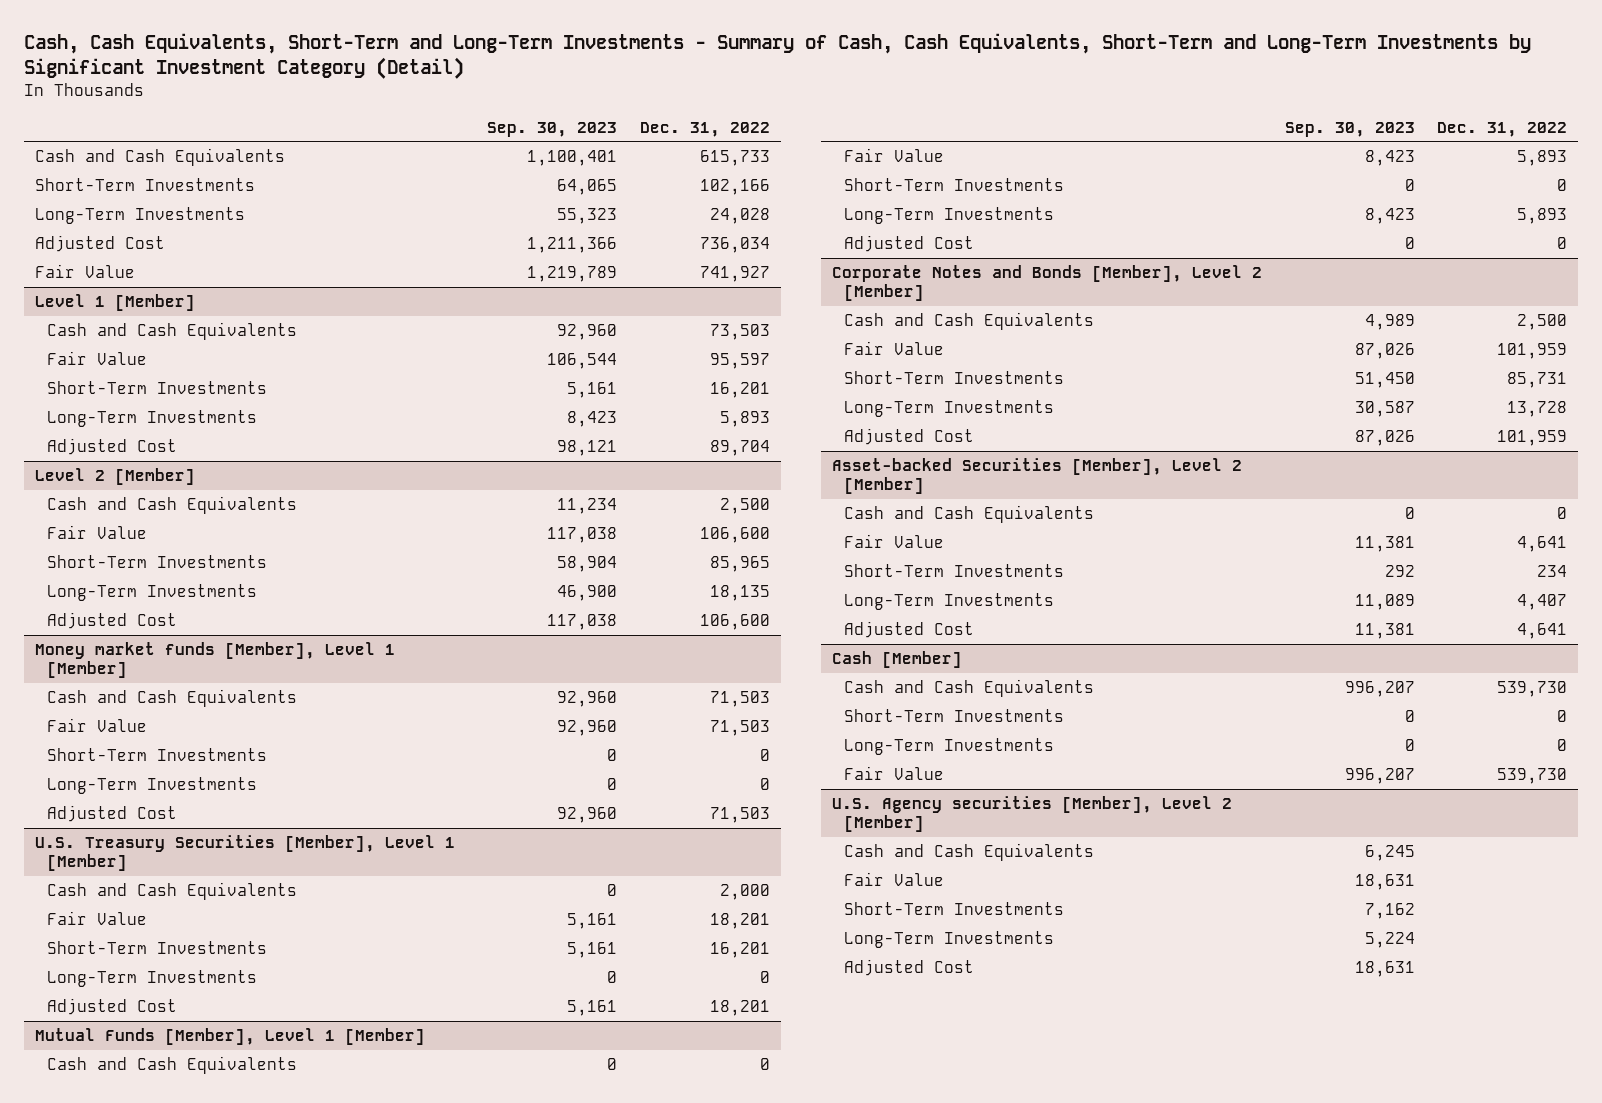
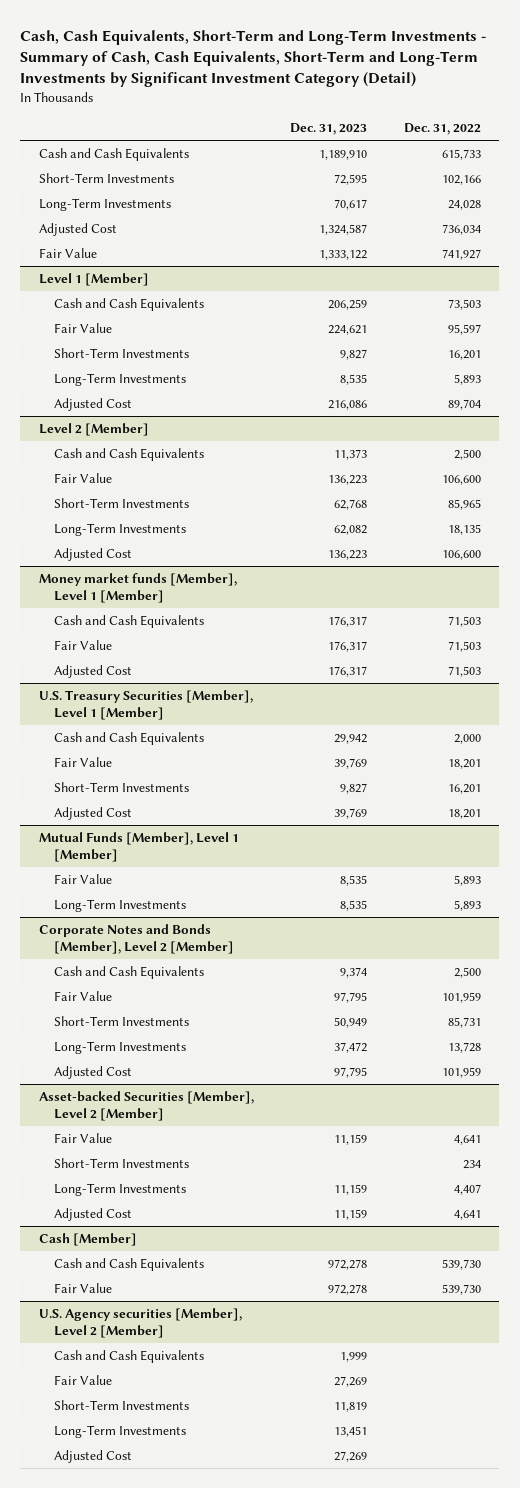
[487,121,618,137] Sep. 30, 2023 -> none
none -> [290,122,368,135] Dec. 31, 2023
[46,748,267,762] Short-Term Investments -> none
[46,777,257,795] Long-Term Investments -> none
[46,970,257,988] Long-Term Investments -> none
[46,1056,297,1075] Cash and Cash Equivalents -> none
[844,178,1065,192] Short-Term Investments -> none
[844,235,975,253] Adjusted Cost -> none
[844,505,1095,524] Cash and Cash Equivalents -> none
[844,709,1065,723] Short-Term Investments -> none
[844,738,1055,756] Long-Term Investments -> none

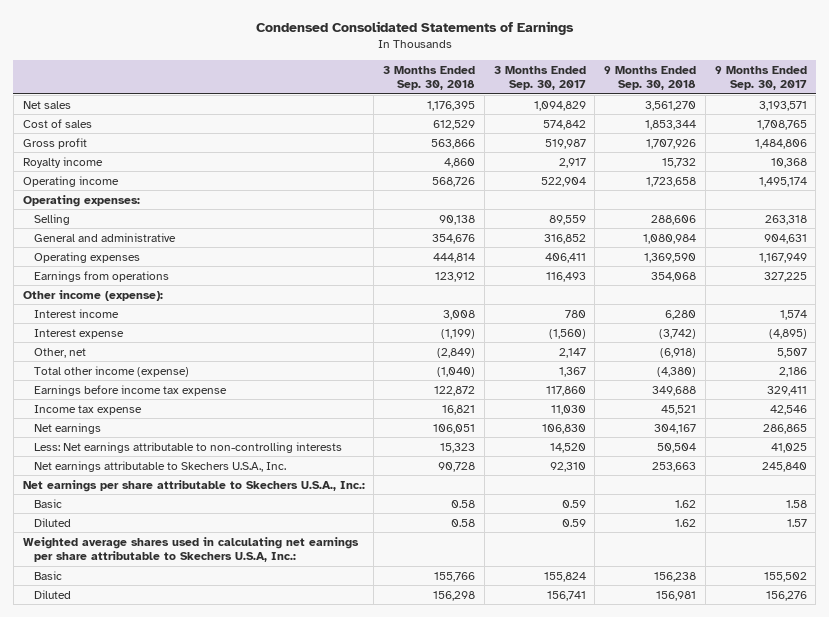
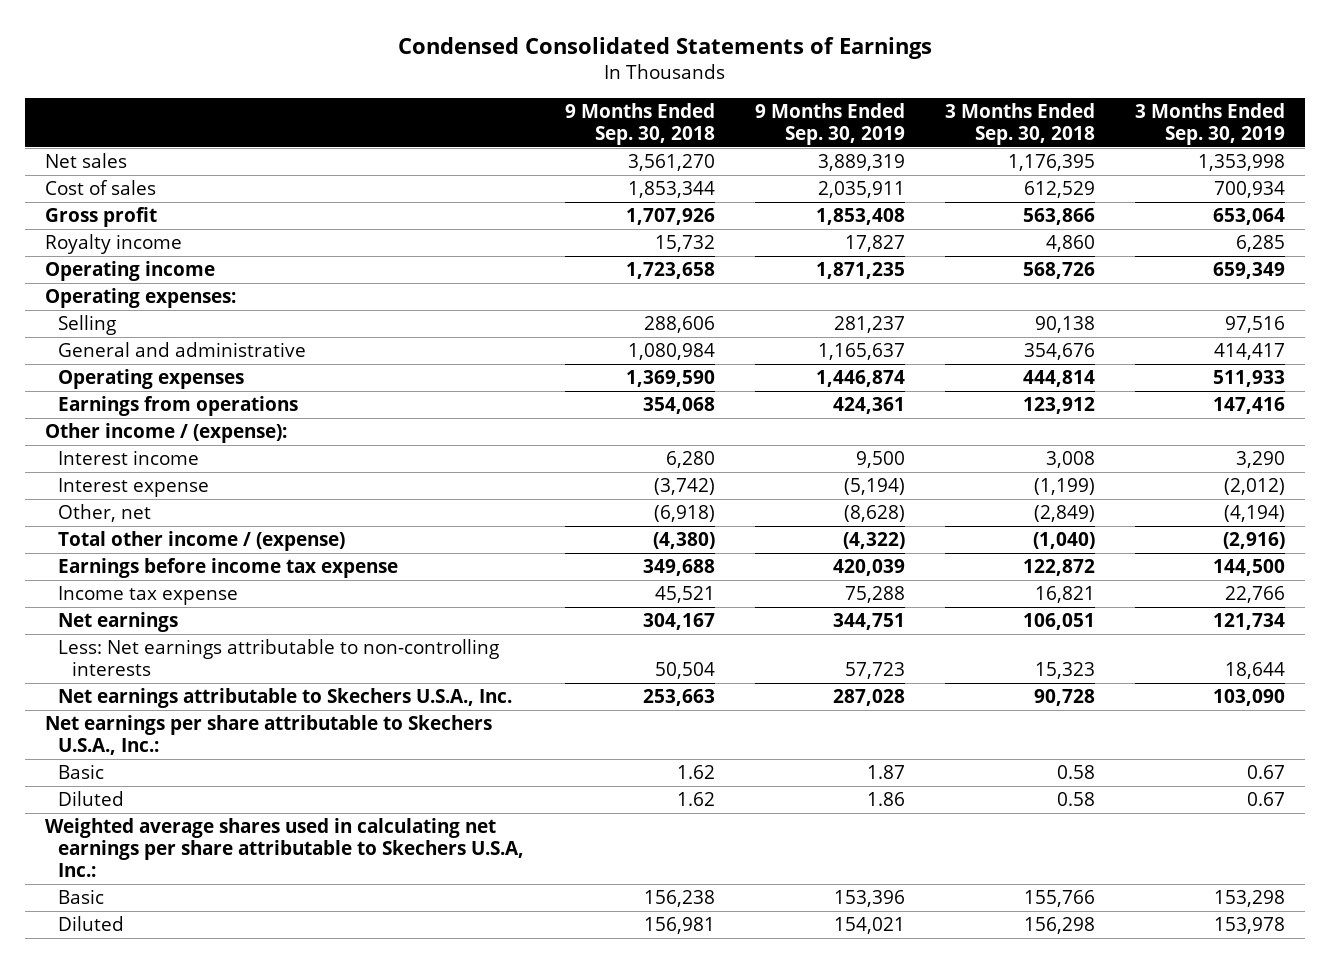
[493,65,586,91] 3 Months Ended Sep. 30, 2017 -> none
[714,65,807,91] 9 Months Ended Sep. 30, 2017 -> none
none -> [754,102,905,145] 9 Months Ended Sep. 30, 2019
none -> [1134,102,1285,145] 3 Months Ended Sep. 30, 2019
[22,289,163,301] Other income (expense): -> [45,423,288,444] Other income / (expense):
[33,365,189,377] Total other income (expense) -> [58,531,346,552] Total other income / (expense)

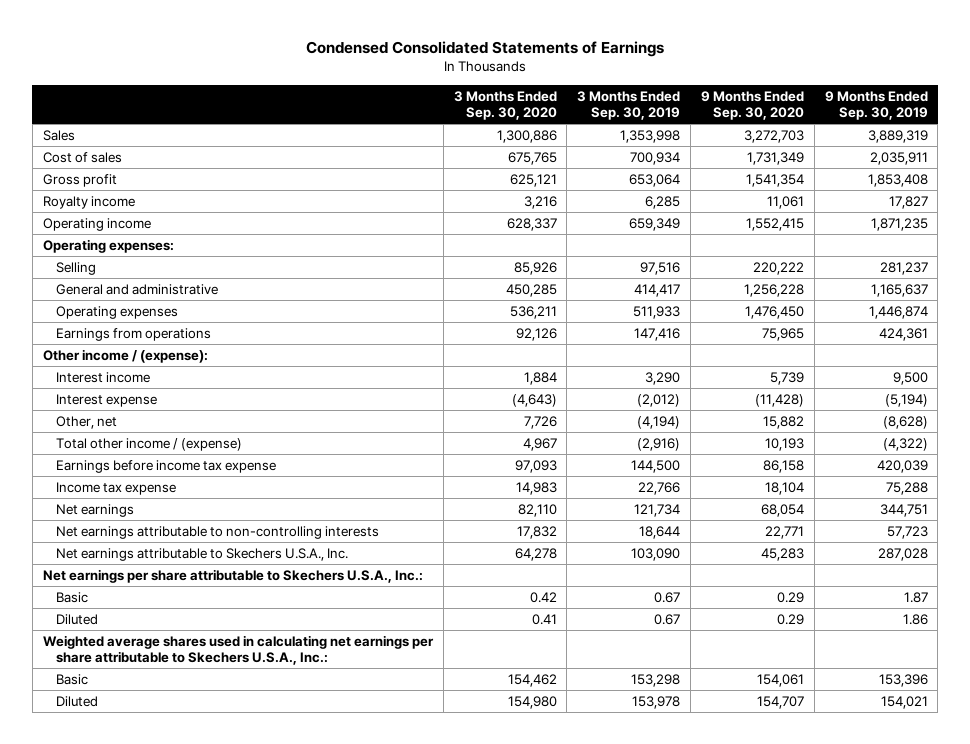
[564,102,715,145] 9 Months Ended Sep. 30, 2018 -> none
[944,102,1095,145] 3 Months Ended Sep. 30, 2018 -> none
none -> [453,90,557,120] 3 Months Ended Sep. 30, 2020
none -> [700,90,804,120] 9 Months Ended Sep. 30, 2020
[45,153,128,169] Net sales -> [42,129,75,141] Sales
[58,639,500,676] Less: Net earnings attributable to non-controlling interests -> [56,525,380,539] Net earnings attributable to non-controlling interests
[45,818,525,877] Weighted average shares used in calculating net earnings per share attributable to Skechers U.S.A, Inc.: -> [42,634,434,665] Weighted average shares used in calculating net earnings per share attributable to Skechers U.S.A., Inc.:

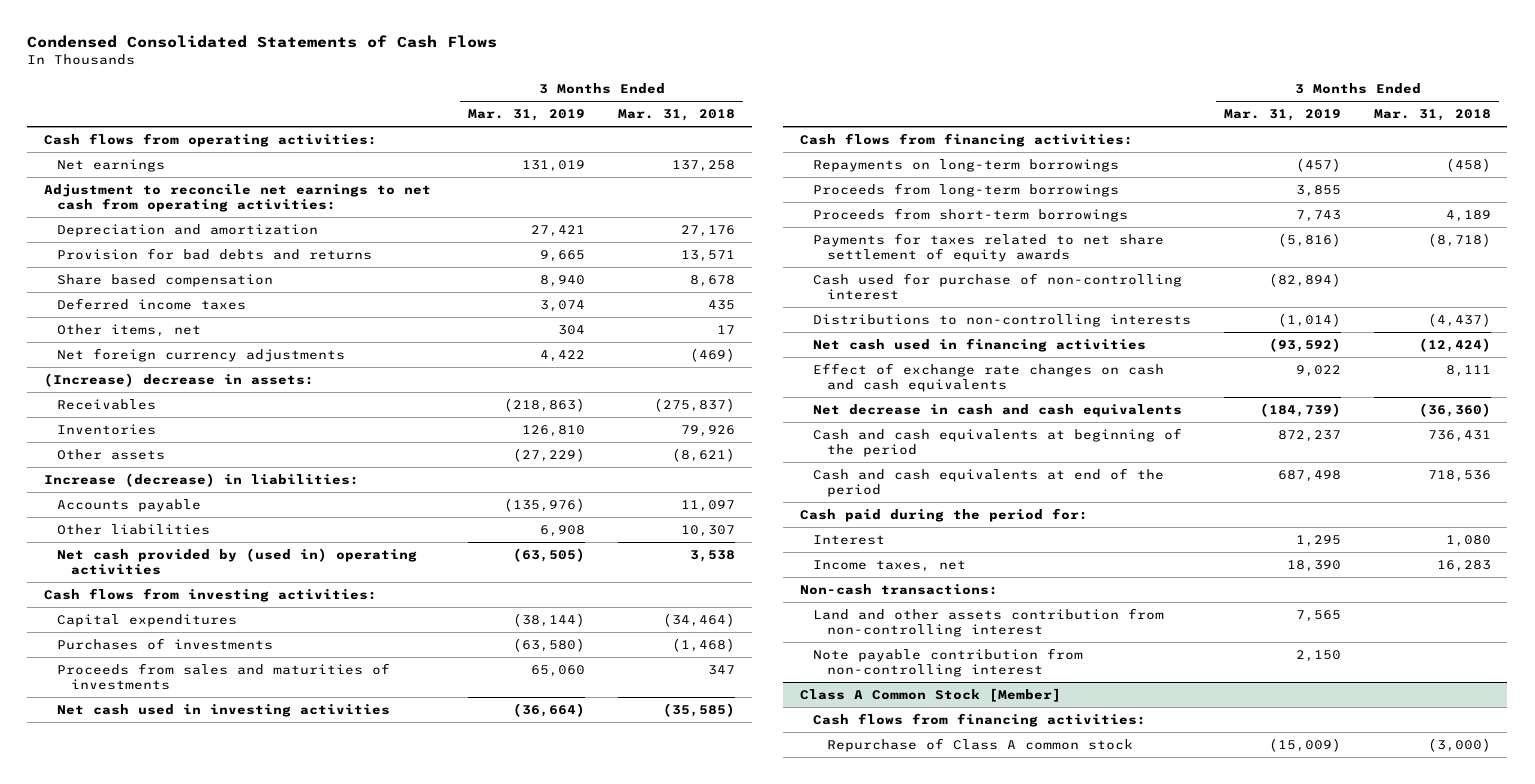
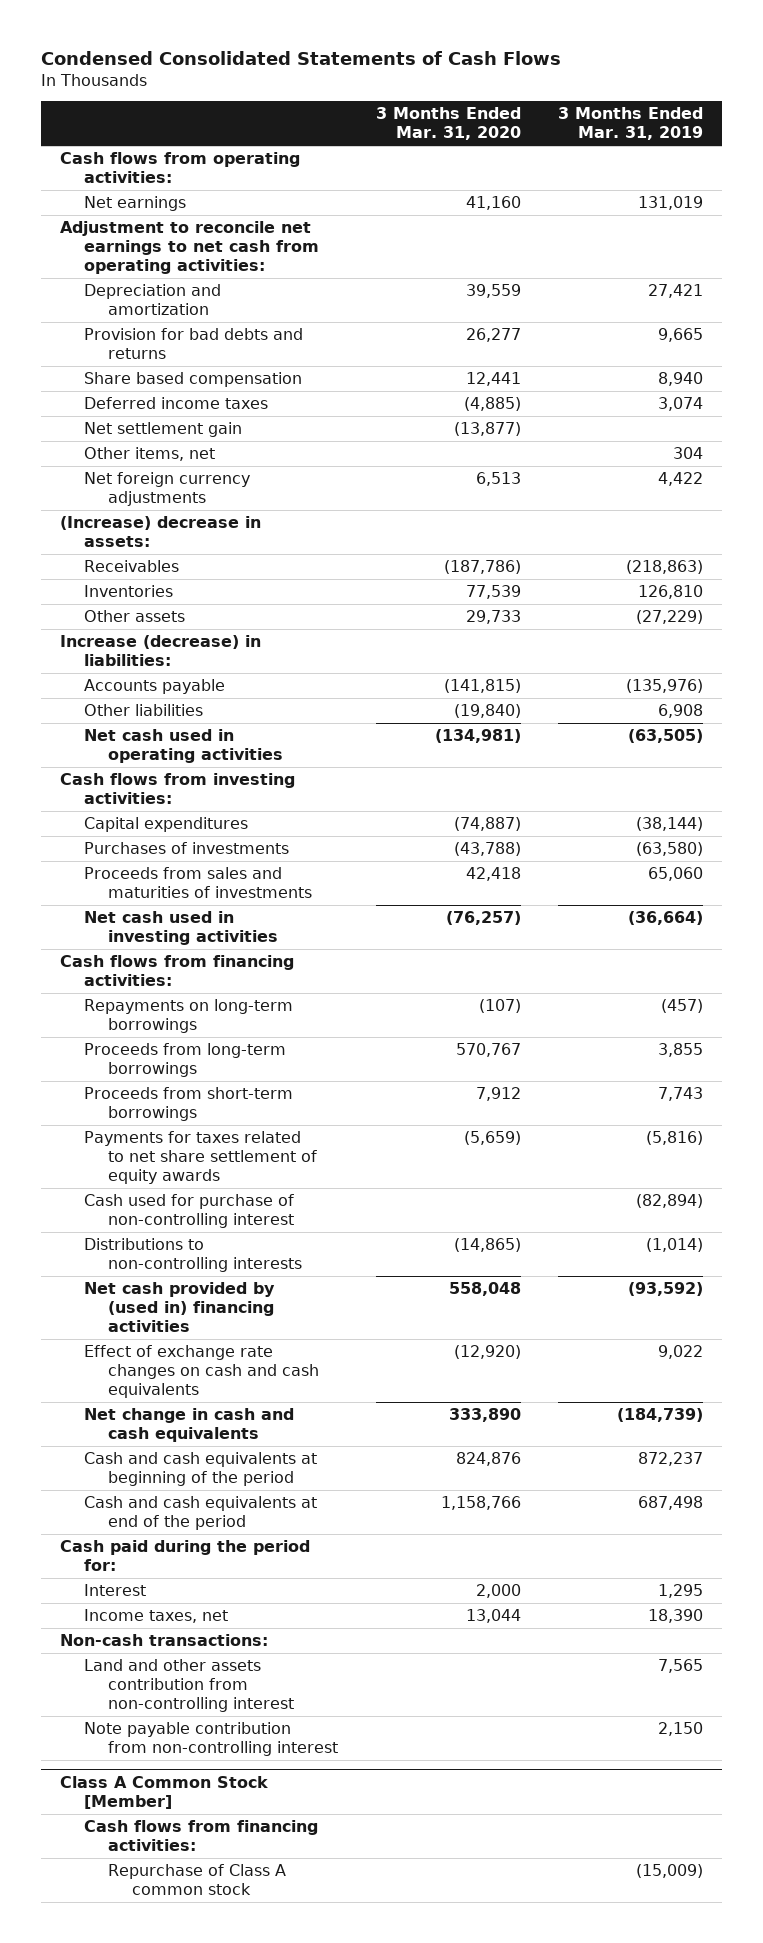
[618,109,736,122] Mar. 31, 2018 -> none
none -> [375,107,521,141] 3 Months Ended Mar. 31, 2020
none -> [83,422,242,438] Net settlement gain
[57,547,418,575] Net cash provided by (used in) operating activities -> [83,729,283,764] Net cash used in operating activities
[813,337,1147,352] Net cash used in financing activities -> [83,1282,275,1333] Net cash provided by (used in) financing activities
[813,403,1183,417] Net decrease in cash and cash equivalents -> [83,1408,294,1443] Net change in cash and cash equivalents

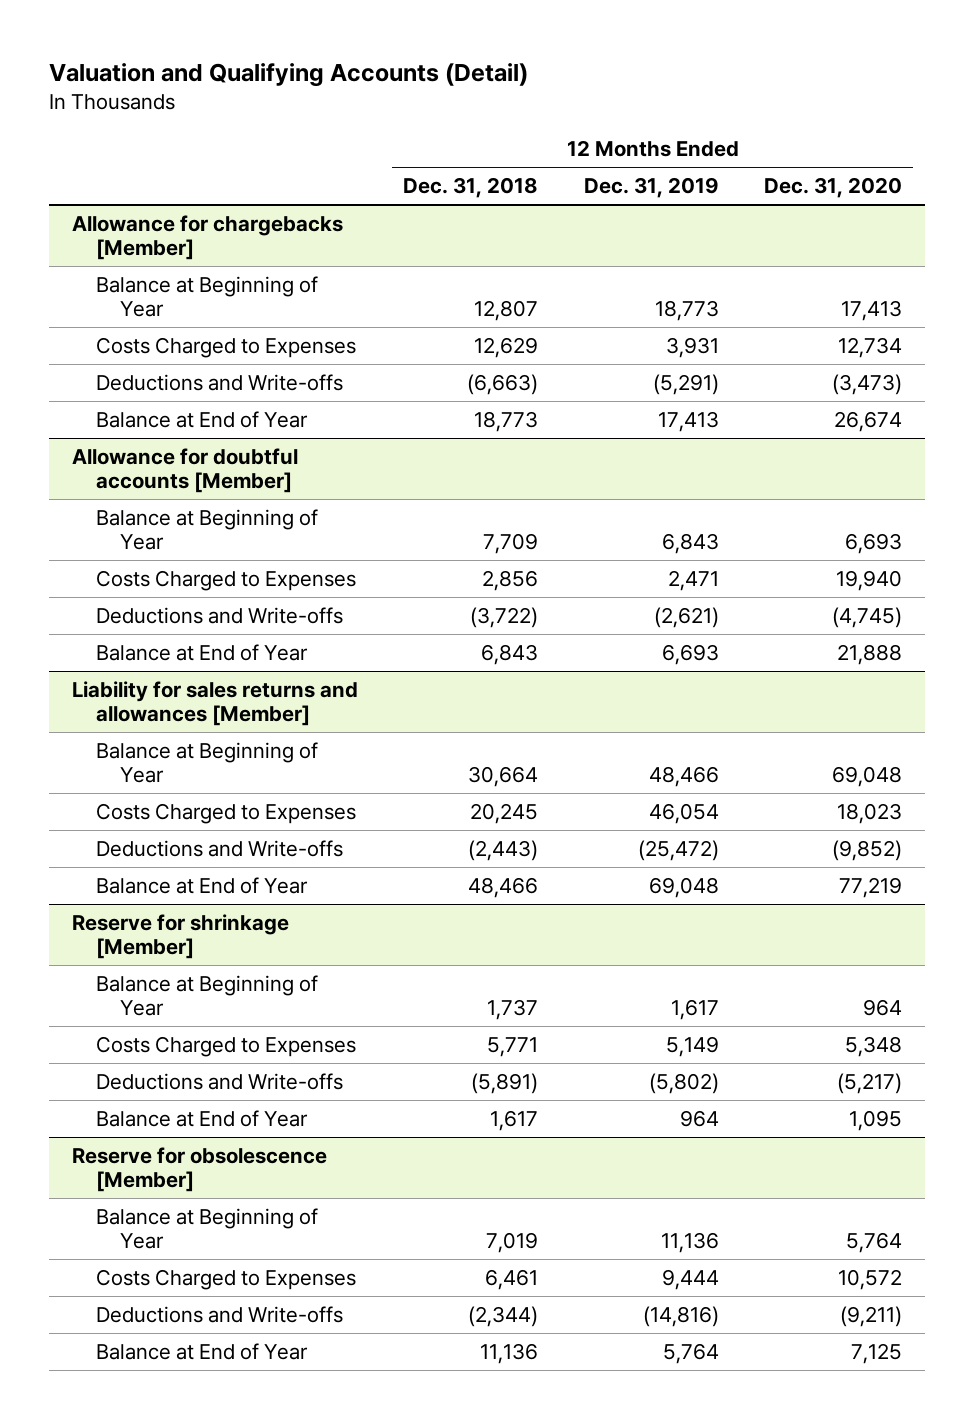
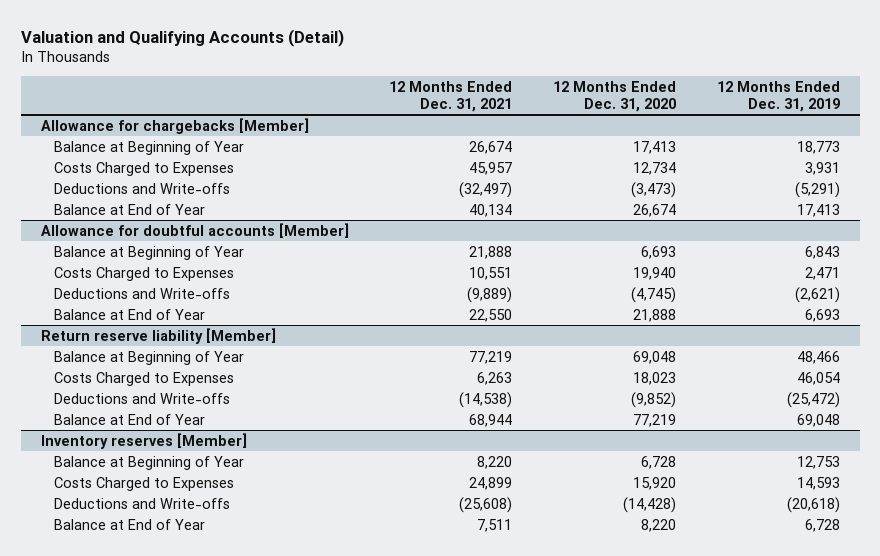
[403,177,539,199] Dec. 31, 2018 -> none
none -> [389,81,513,112] 12 Months Ended Dec. 31, 2021
[71,680,358,727] Liability for sales returns and allowances [Member] -> none
none -> [40,327,276,344] Return reserve liability [Member]
[71,913,289,960] Reserve for shrinkage [Member] -> none
[71,1146,327,1193] Reserve for obsolescence [Member] -> none
[95,1207,318,1250] Balance at Beginning of Year -> none
[95,1268,356,1290] Costs Charged to Expenses -> none
[95,1305,343,1323] Deductions and Write-offs -> none
[95,1342,308,1360] Balance at End of Year -> none
none -> [40,432,247,449] Inventory reserves [Member]
[670,999,719,1021] 1,617 -> [796,455,840,469] 12,753
[863,999,903,1017] 964 -> [641,455,677,469] 6,728
[665,1035,719,1057] 5,149 -> [796,476,840,490] 14,593
[845,1035,903,1057] 5,348 -> [633,476,677,490] 15,920
[648,1072,719,1094] (5,802) -> [786,496,840,513] (20,618)
[837,1072,903,1094] (5,217) -> [623,496,677,513] (14,428)
[679,1109,719,1127] 964 -> [804,518,840,532] 6,728
[849,1109,903,1131] 1,095 -> [641,518,677,532] 8,220

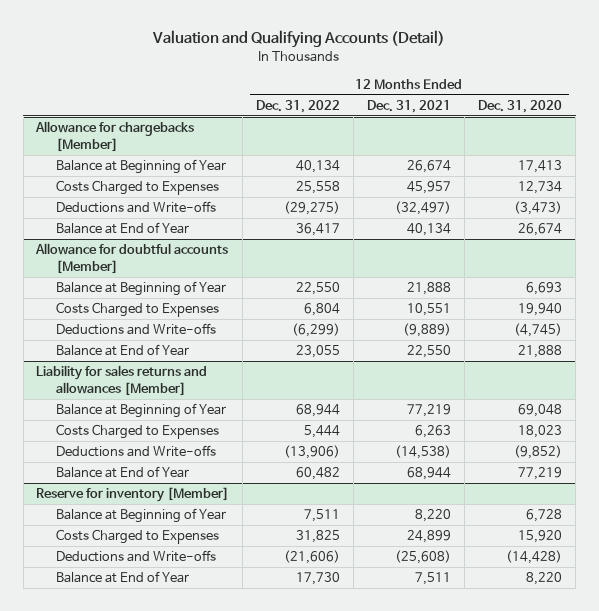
[716,81,840,112] 12 Months Ended Dec. 31, 2019 -> none
none -> [256,99,341,113] Dec. 31, 2022
[40,327,276,344] Return reserve liability [Member] -> none
none -> [36,365,208,396] Liability for sales returns and allowances [Member]
[40,432,247,449] Inventory reserves [Member] -> [36,487,230,503] Reserve for inventory [Member]

